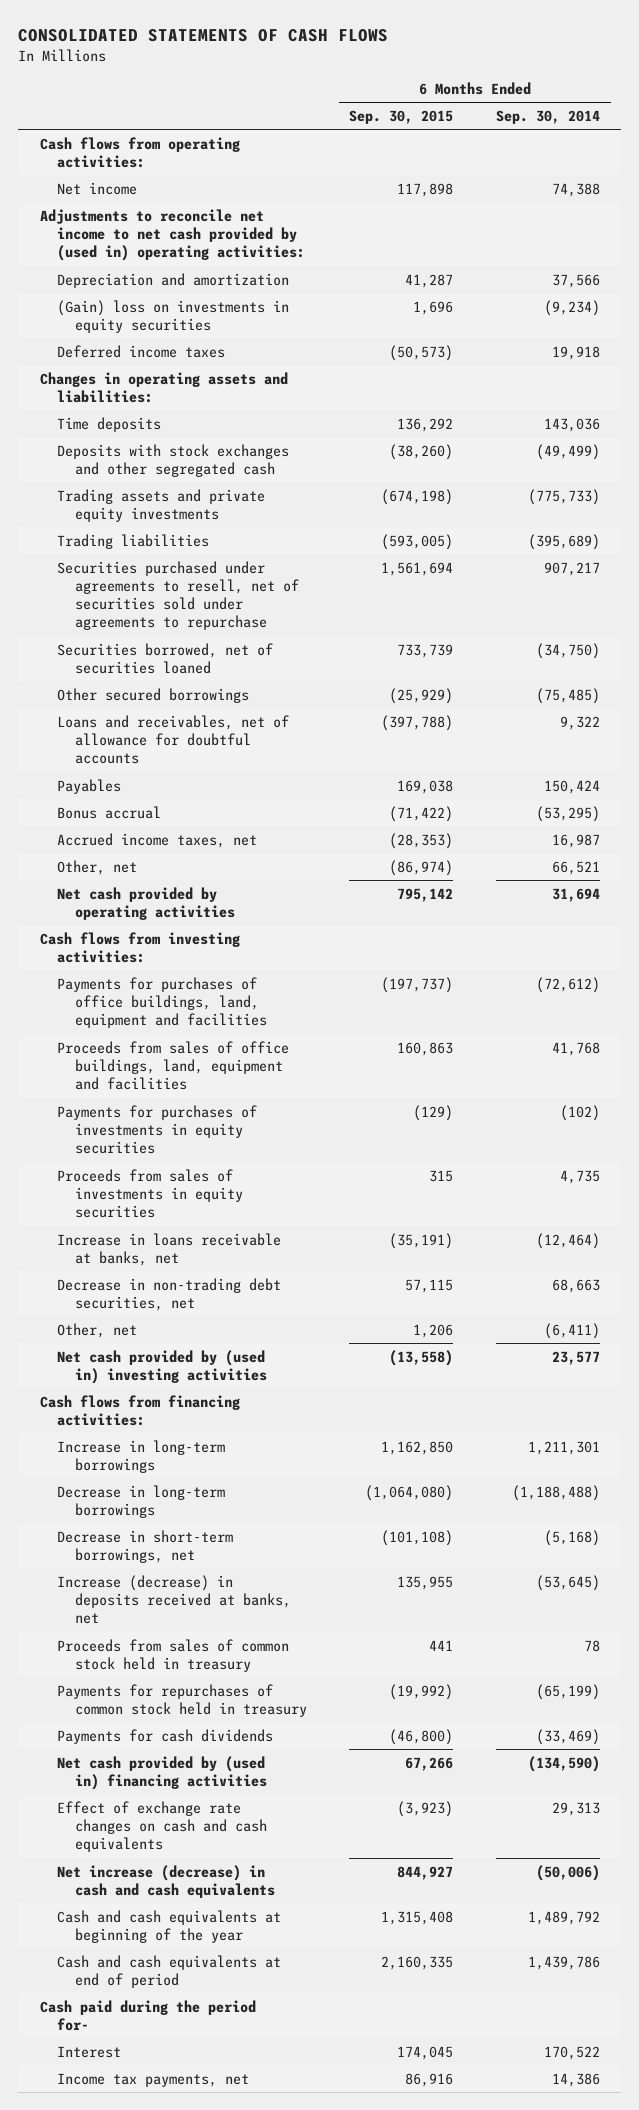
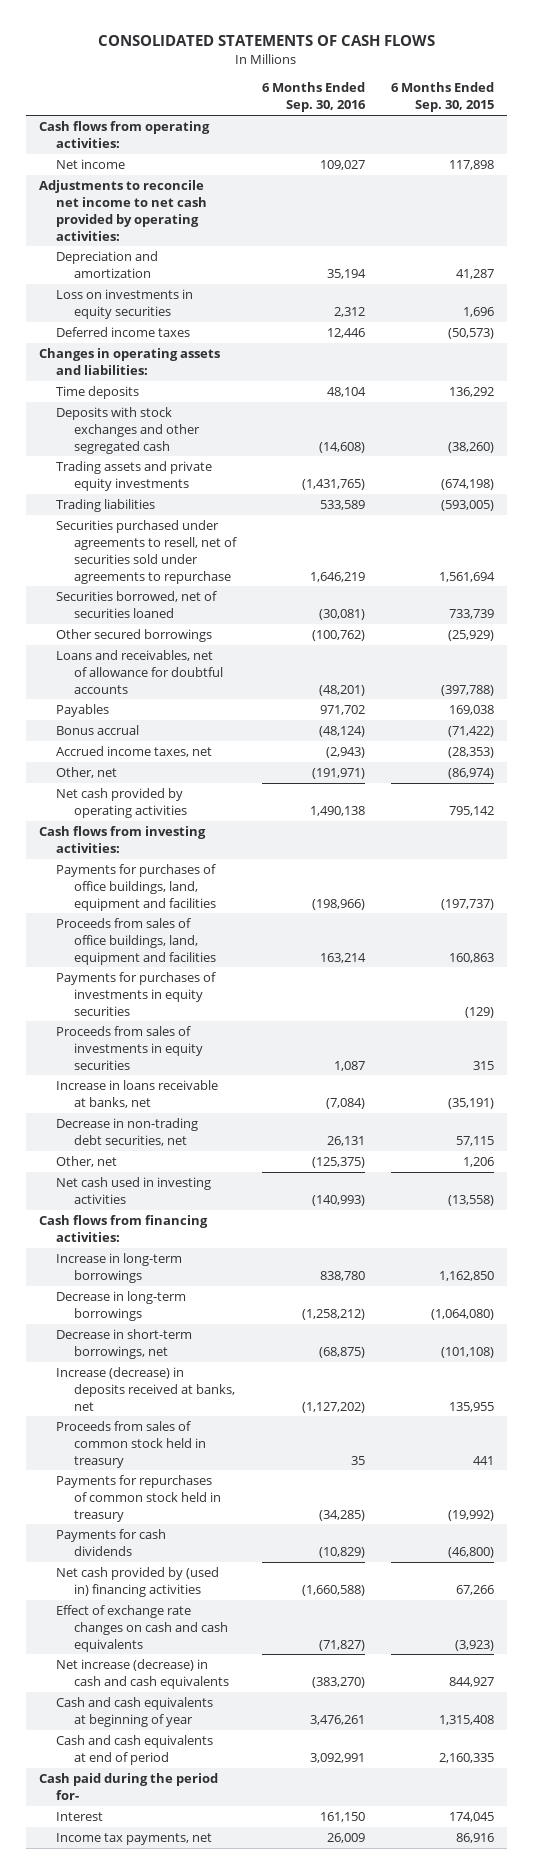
[495,109,600,124] Sep. 30, 2014 -> none
none -> [261,82,366,113] 6 Months Ended Sep. 30, 2016
[39,208,306,262] Adjustments to reconcile net income to net cash provided by (used in) operating activities: -> [38,180,208,241] Adjustments to reconcile net income to net cash provided by operating activities:
[57,299,290,333] (Gain) loss on investments in equity securities -> [56,289,194,319] Loss on investments in equity securities
[57,1349,267,1384] Net cash provided by (used in) investing activities -> [56,1177,212,1204] Net cash used in investing activities
[57,1909,282,1943] Cash and cash equivalents at beginning of the year -> [56,1697,214,1727] Cash and cash equivalents at beginning of year

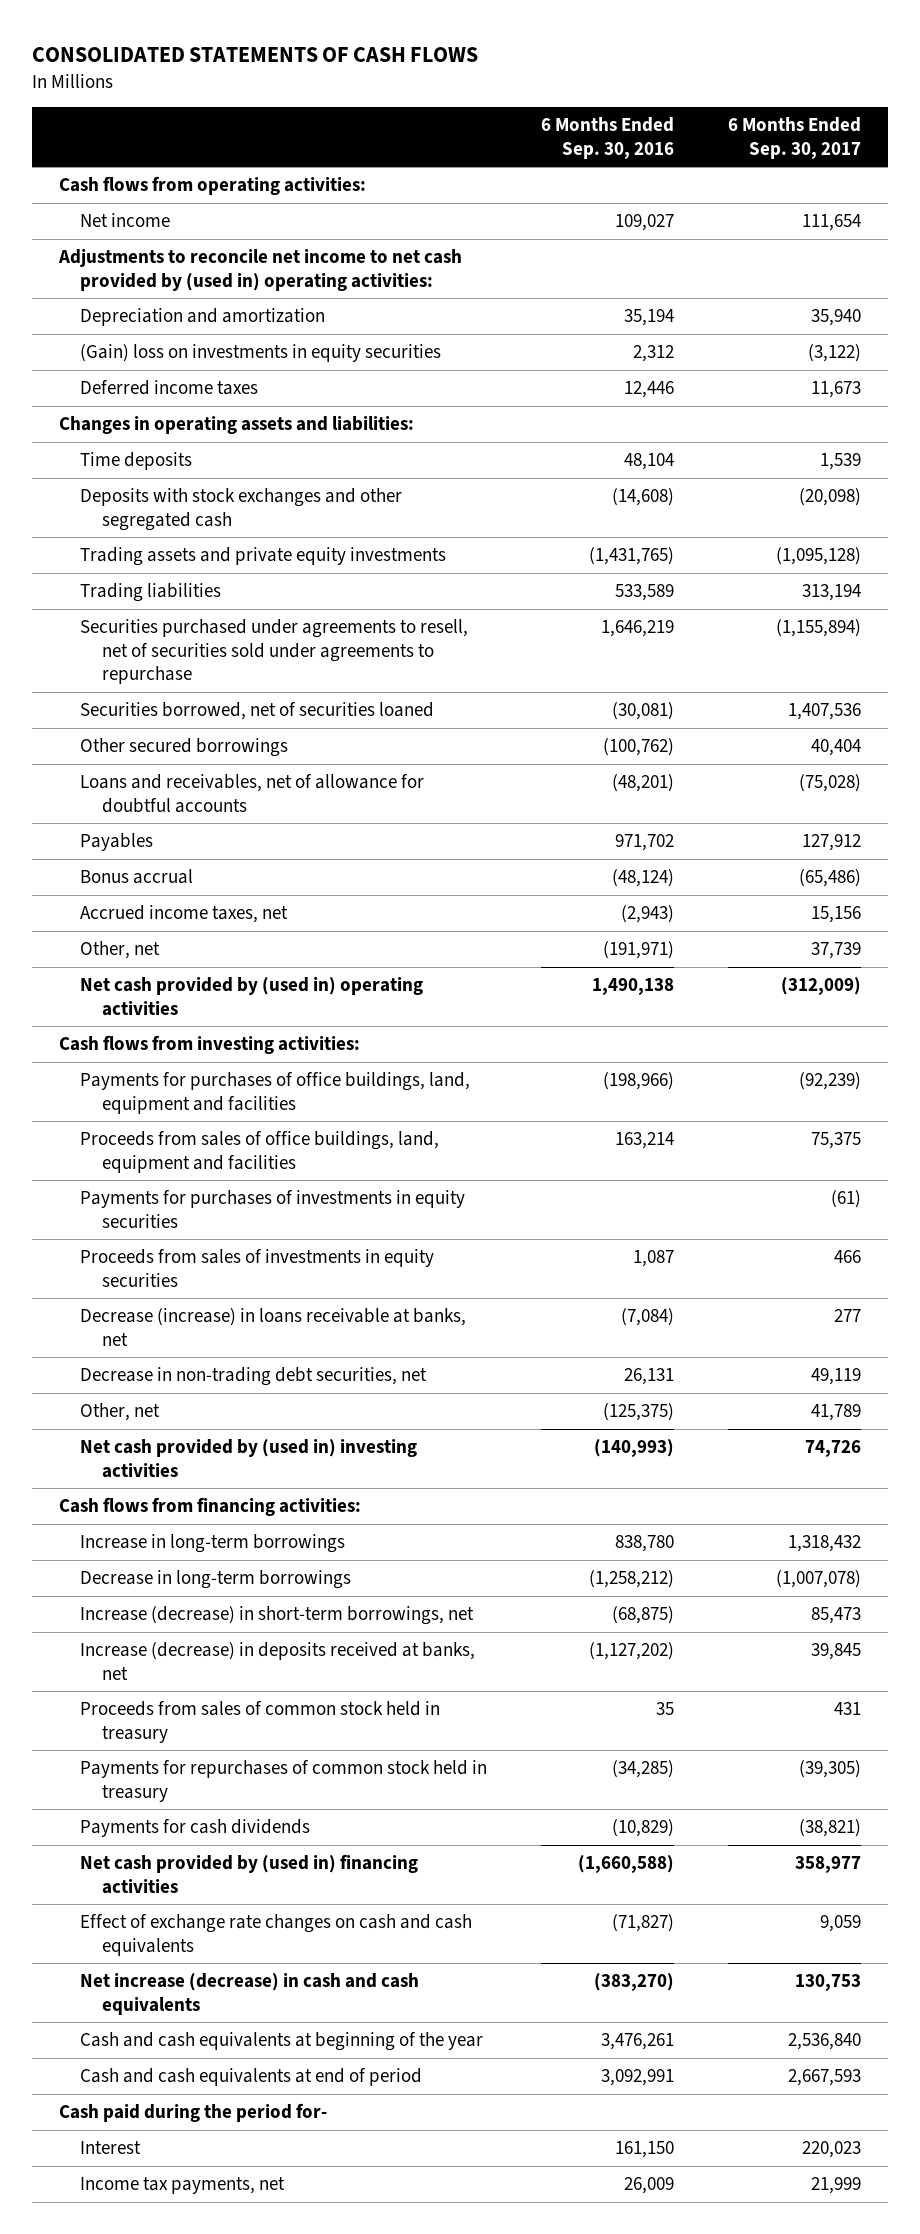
[390,82,494,113] 6 Months Ended Sep. 30, 2015 -> none
none -> [727,117,861,159] 6 Months Ended Sep. 30, 2017
[38,180,208,241] Adjustments to reconcile net income to net cash provided by operating activities: -> [57,249,462,291] Adjustments to reconcile net income to net cash provided by (used in) operating activities:
[56,289,194,319] Loss on investments in equity securities -> [80,344,442,363] (Gain) loss on investments in equity securities
[56,788,187,818] Net cash provided by operating activities -> [80,977,424,1016] Net cash provided by (used in) operating activities
[56,1080,219,1108] Increase in loans receivable at banks, net -> [80,1308,467,1346] Decrease (increase) in loans receivable at banks, net
[56,1177,212,1204] Net cash used in investing activities -> [80,1439,418,1478] Net cash provided by (used in) investing activities
[56,1329,193,1359] Decrease in short-term borrowings, net -> [80,1606,475,1626] Increase (decrease) in short-term borrowings, net
[56,1697,214,1727] Cash and cash equivalents at beginning of year -> [80,2032,484,2052] Cash and cash equivalents at beginning of the year

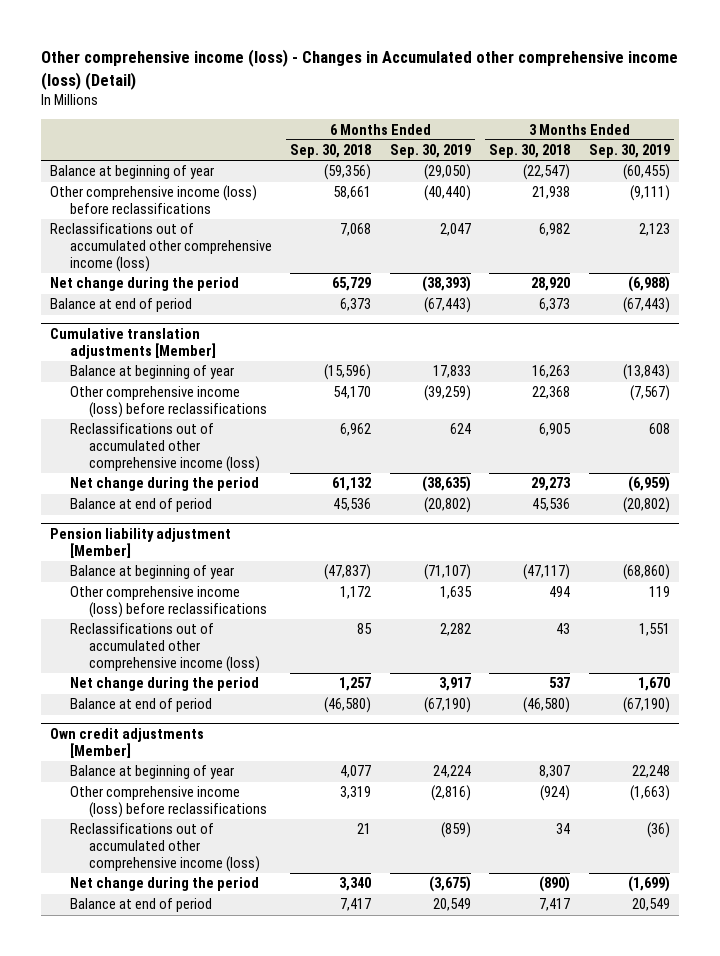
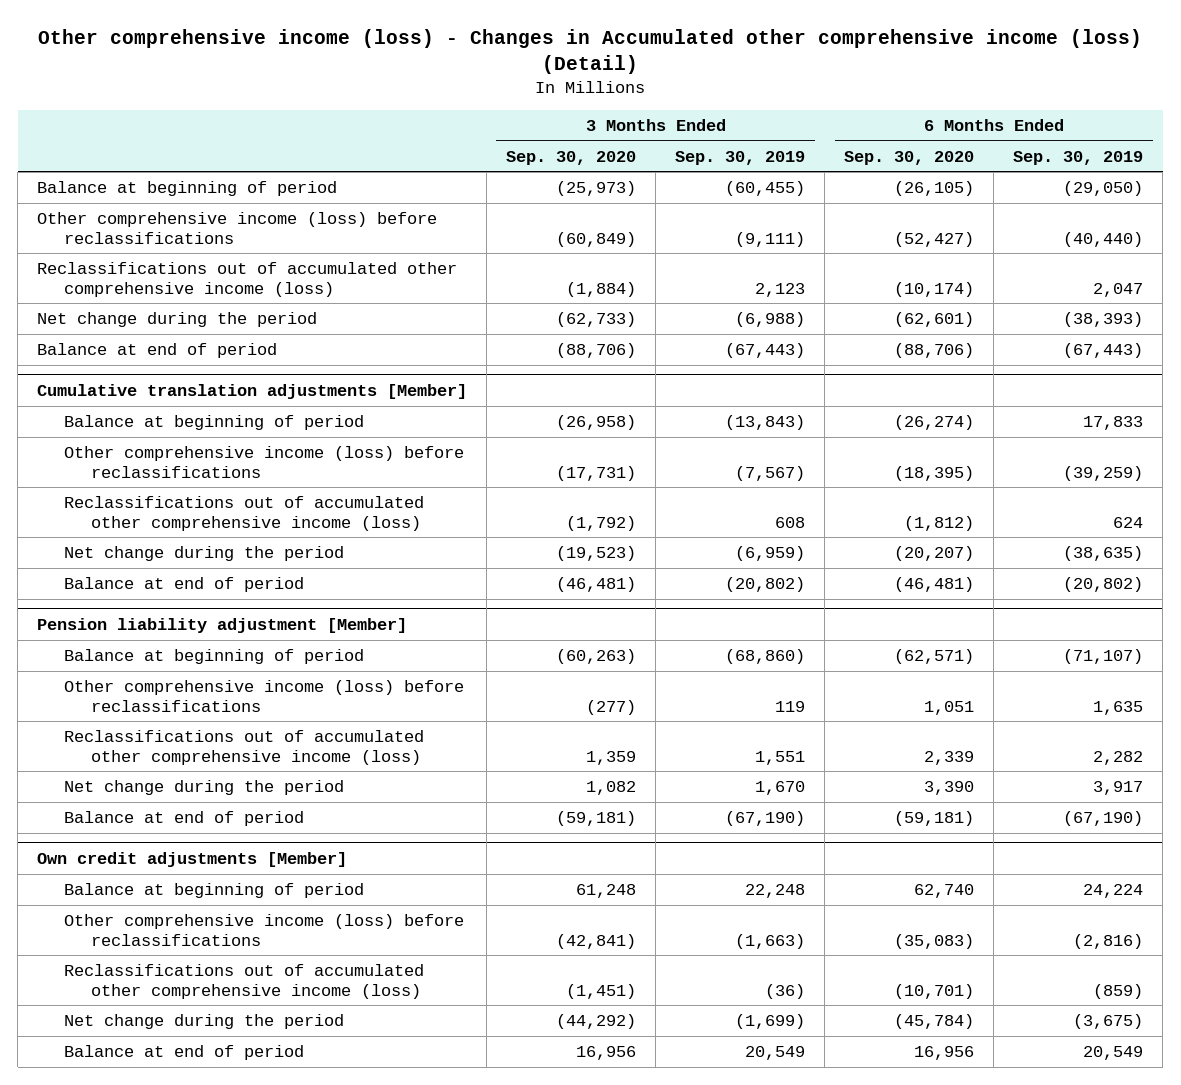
[290,144,372,159] Sep. 30, 2018 -> none
[489,144,571,159] Sep. 30, 2018 -> none
none -> [506,150,637,165] Sep. 30, 2020
none -> [844,150,975,165] Sep. 30, 2020
[50,165,215,180] Balance at beginning of year -> [37,180,338,196] Balance at beginning of period
[69,365,234,380] Balance at beginning of year -> [64,414,365,430] Balance at beginning of period
[69,565,234,580] Balance at beginning of year -> [64,648,365,664] Balance at beginning of period
[69,765,234,780] Balance at beginning of year -> [64,882,365,898] Balance at beginning of period

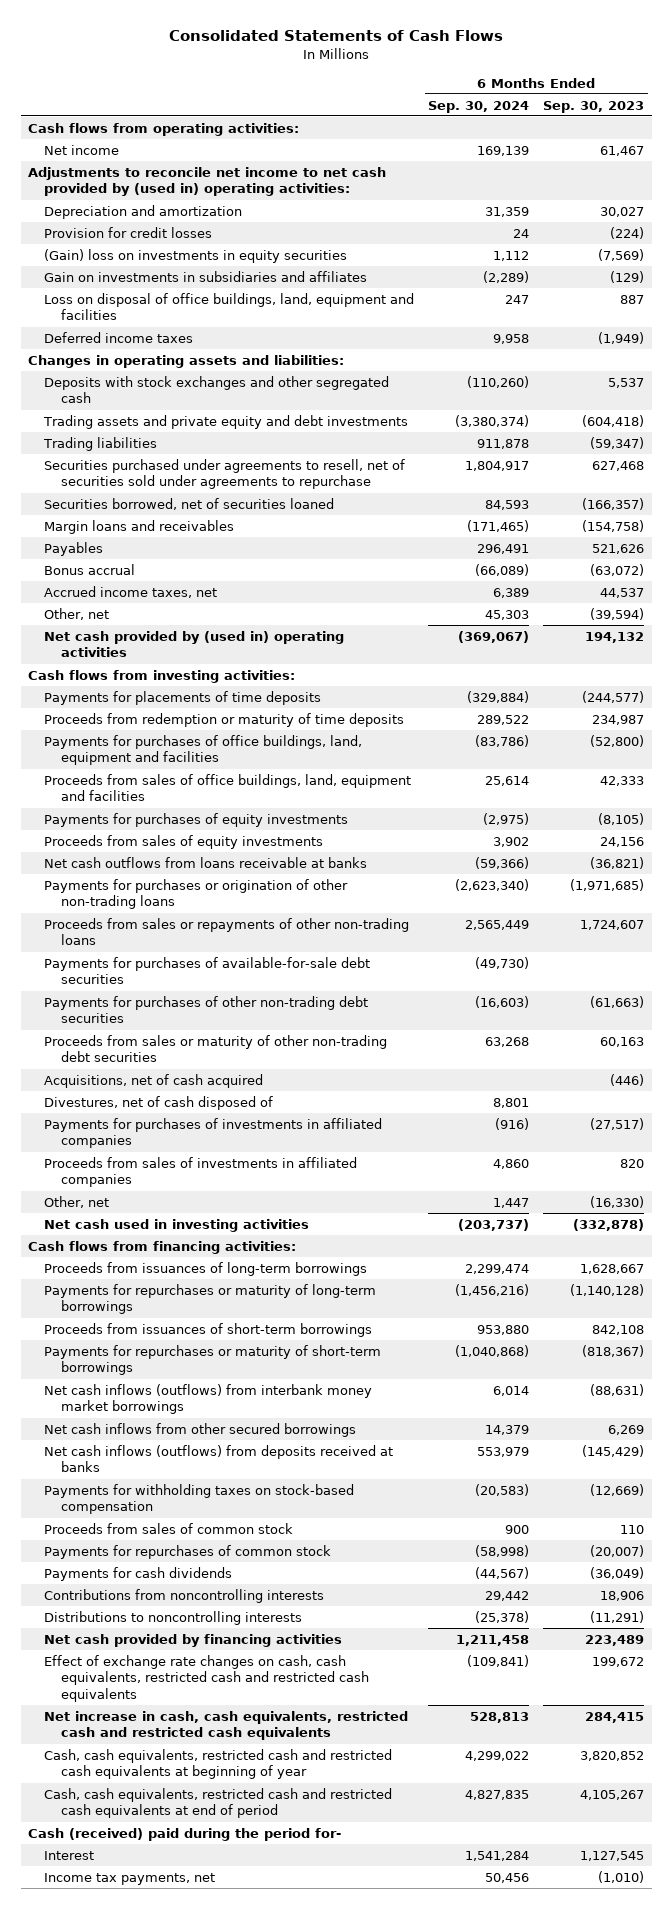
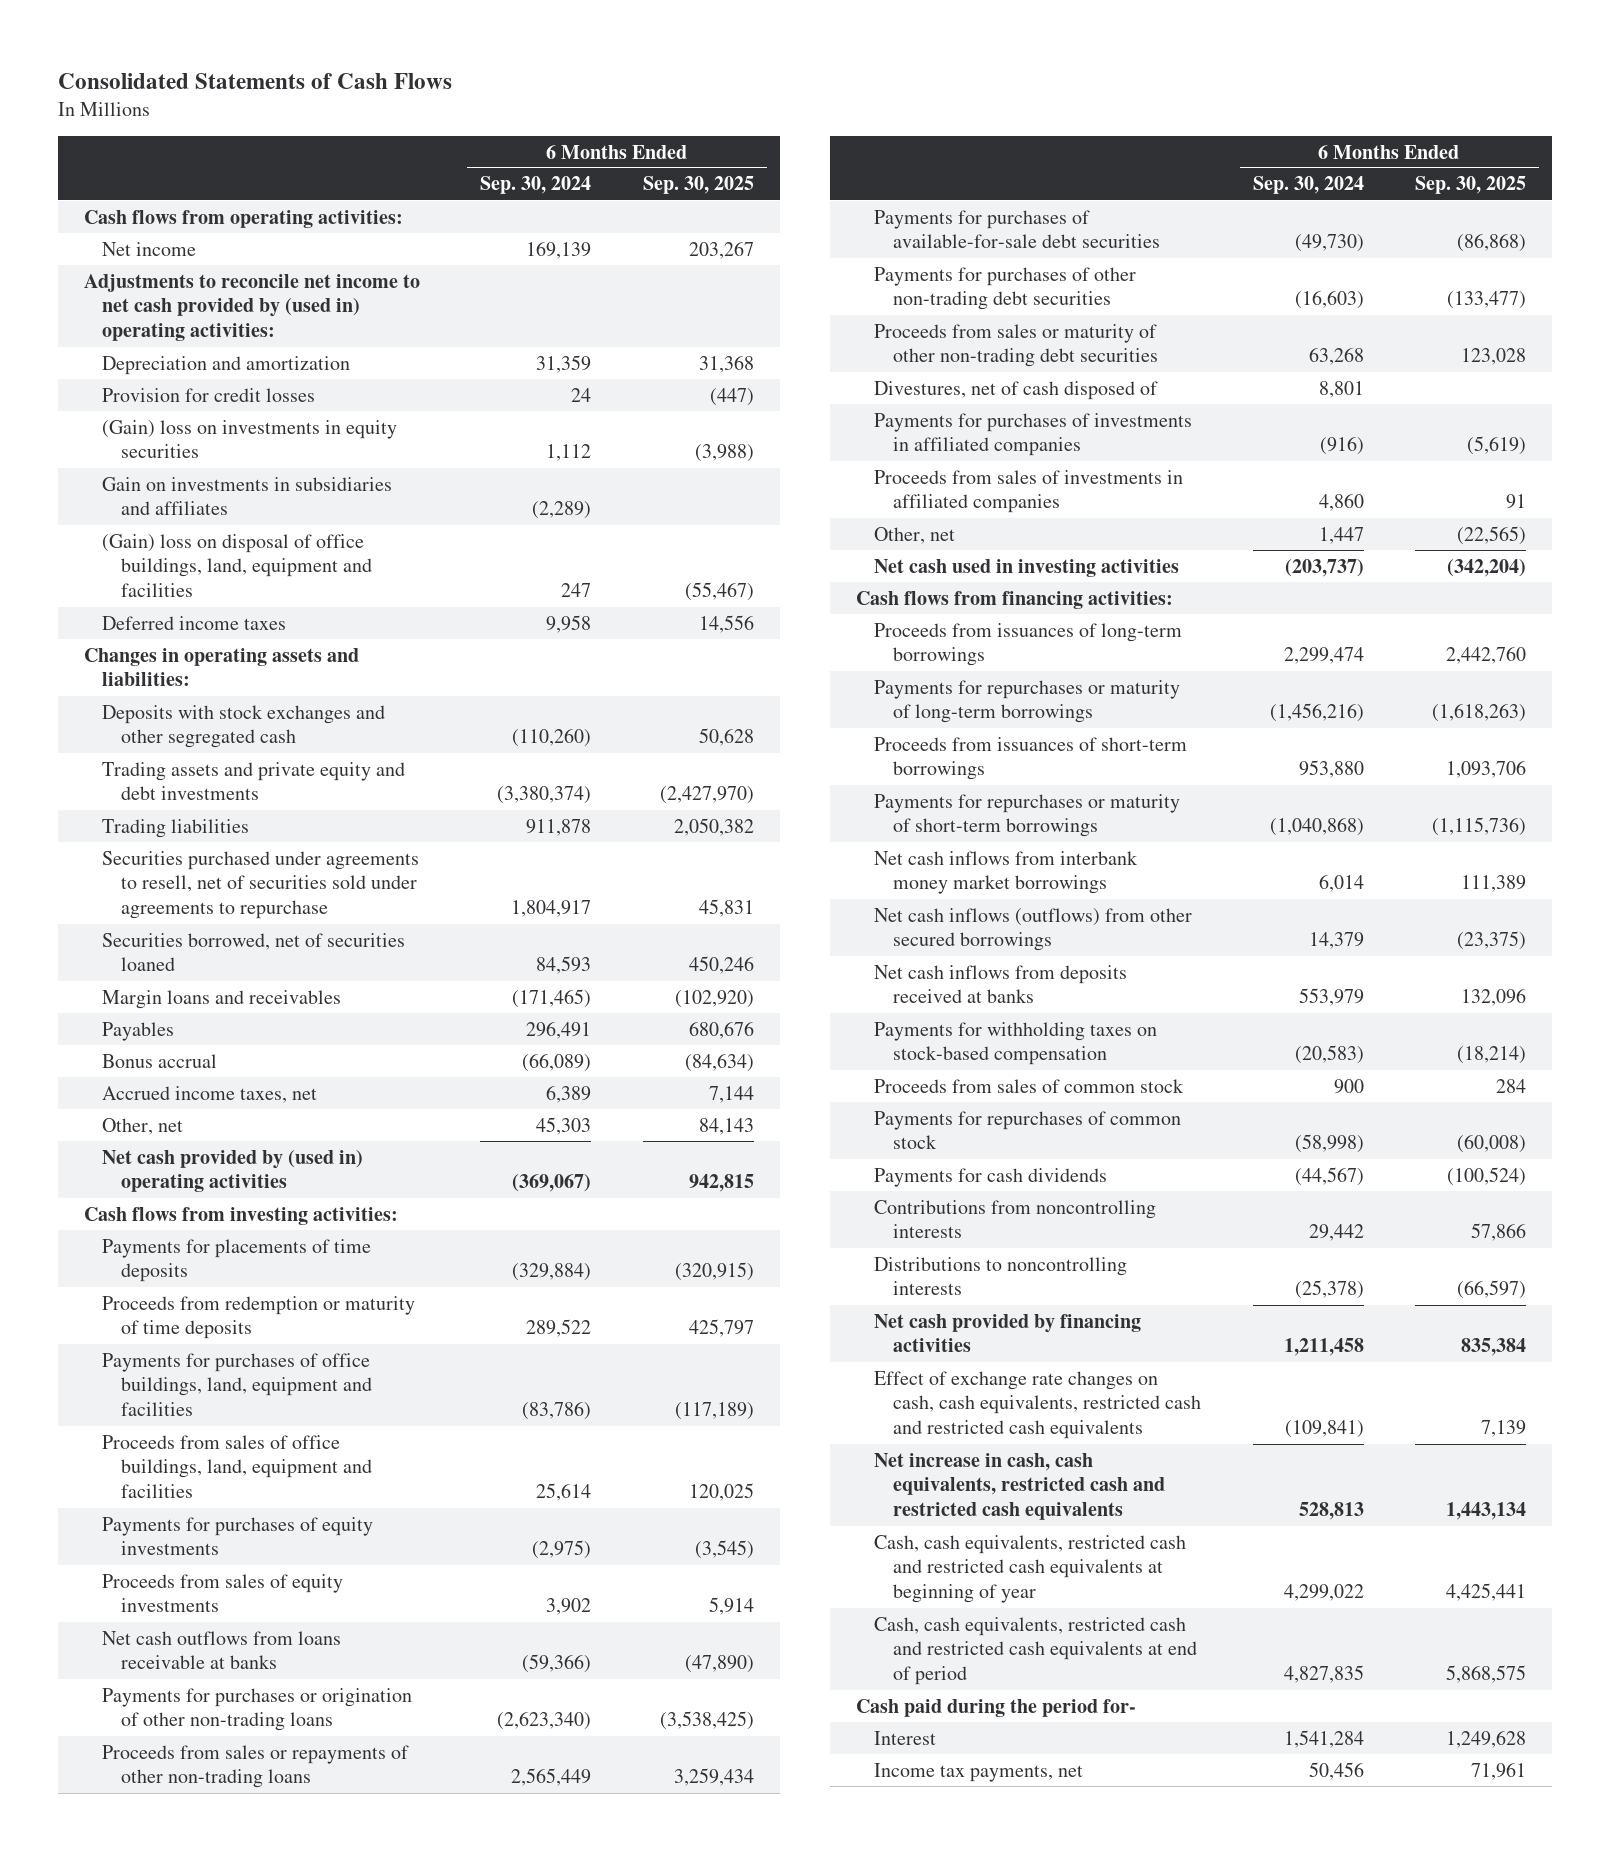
[543,100,645,113] Sep. 30, 2023 -> none
none -> [643,176,755,195] Sep. 30, 2025
[44,292,415,321] Loss on disposal of office buildings, land, equipment and facilities -> [102,533,372,598] (Gain) loss on disposal of office buildings, land, equipment and facilities
[44,1073,264,1088] Acquisitions, net of cash acquired -> none
[44,1383,373,1415] Net cash inflows (outflows) from interbank money market borrowings -> [874,850,1139,895] Net cash inflows from interbank money market borrowings
[44,1422,357,1437] Net cash inflows from other secured borrowings -> [874,907,1193,952] Net cash inflows (outflows) from other secured borrowings
[44,1444,394,1473] Net cash inflows (outflows) from deposits received at banks -> [874,964,1128,1004] Net cash inflows from deposits received at banks
[27,1827,341,1841] Cash (received) paid during the period for- -> [855,1698,1136,1717] Cash paid during the period for-

